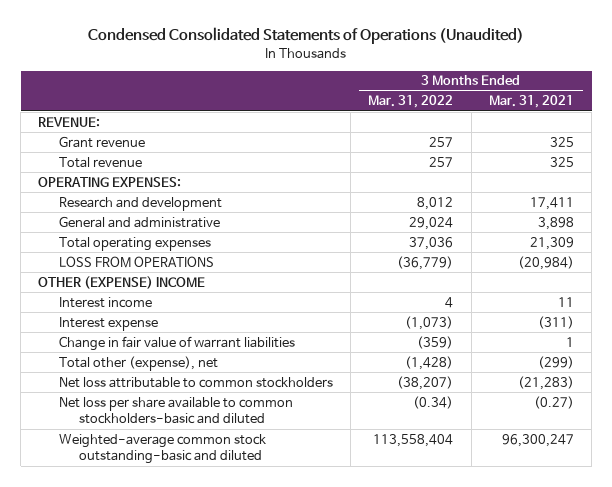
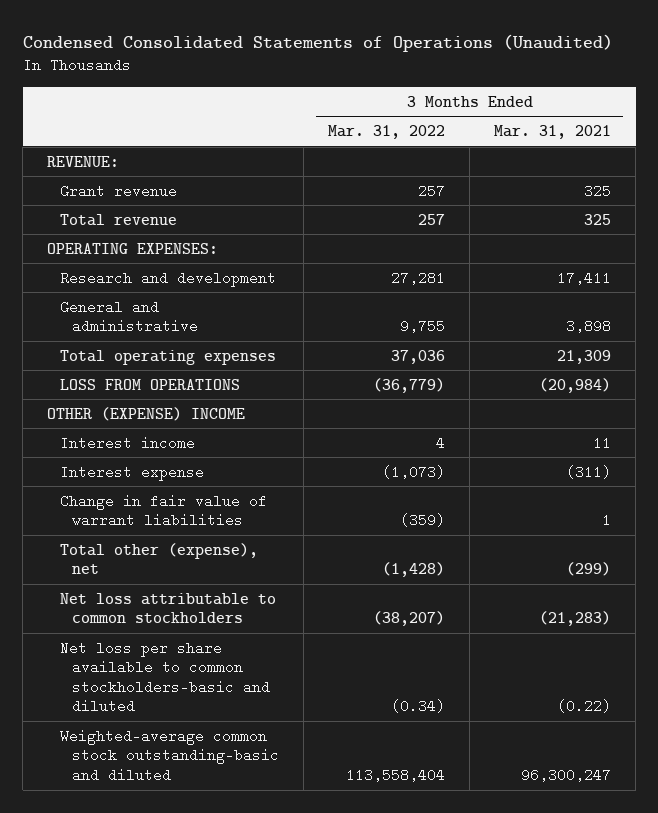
[417,196,454,210] 8,012 -> [391,270,446,285] 27,281
[409,216,454,230] 29,024 -> [400,319,446,334] 9,755
[534,395,575,409] (0.27) -> [557,699,612,714] (0.22)

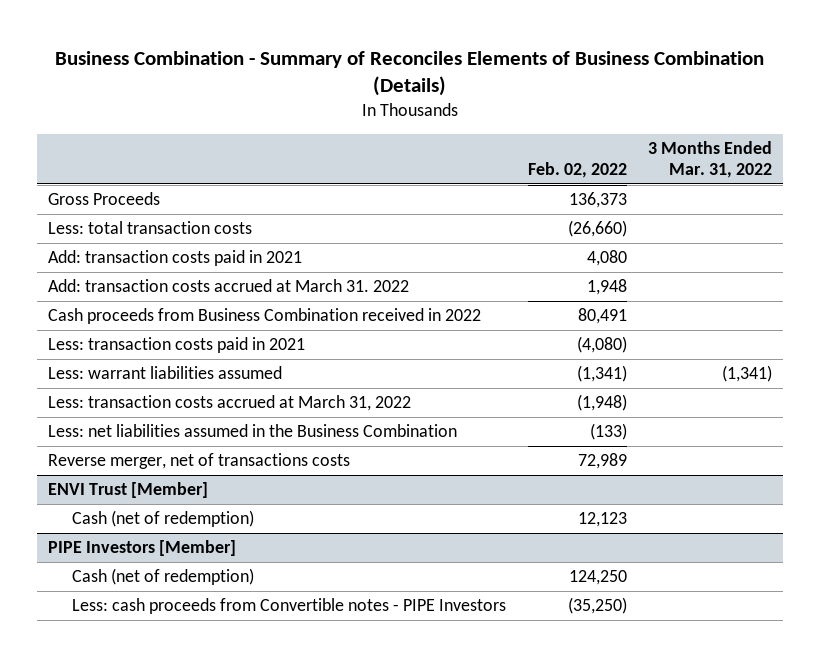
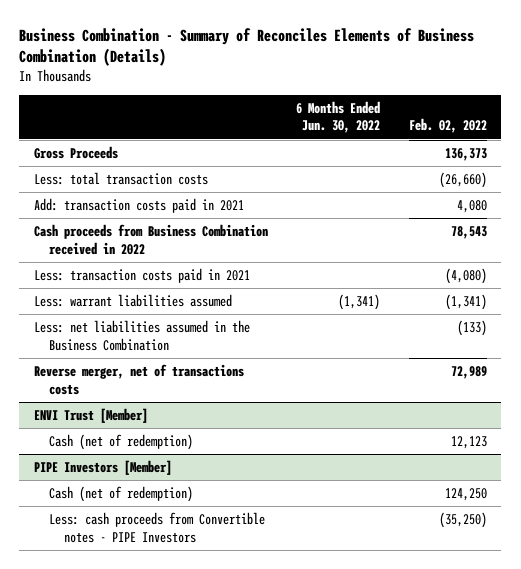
[648,141,773,179] 3 Months Ended Mar. 31, 2022 -> none
none -> [296,100,381,134] 6 Months Ended Jun. 30, 2022
[48,279,410,293] Add: transaction costs accrued at March 31. 2022 -> none
[577,308,627,325] 80,491 -> [450,225,487,239] 78,543
[48,395,412,412] Less: transaction costs accrued at March 31, 2022 -> none

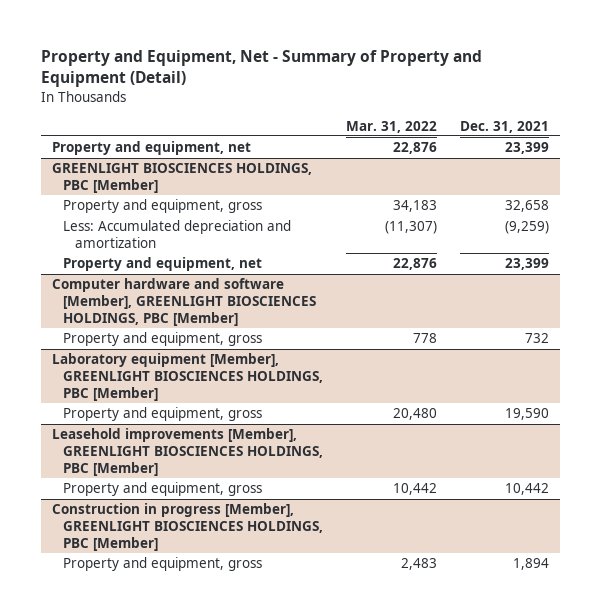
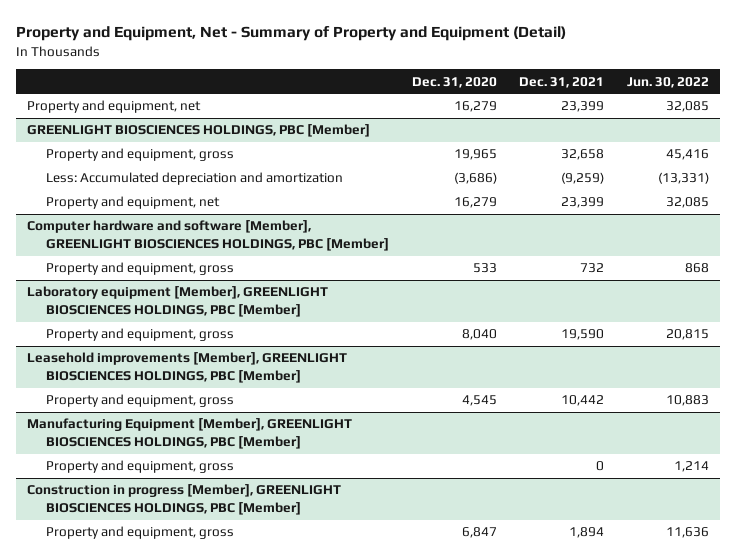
[345,120,437,133] Mar. 31, 2022 -> none
none -> [411,76,497,88] Dec. 31, 2020
none -> [626,76,709,88] Jun. 30, 2022
none -> [27,418,353,450] Manufacturing Equipment [Member], GREENLIGHT BIOSCIENCES HOLDINGS, PBC [Member]
none -> [46,460,235,474] Property and equipment, gross

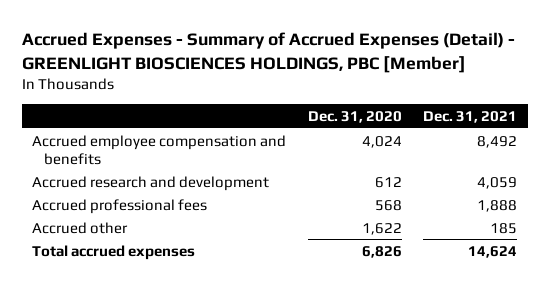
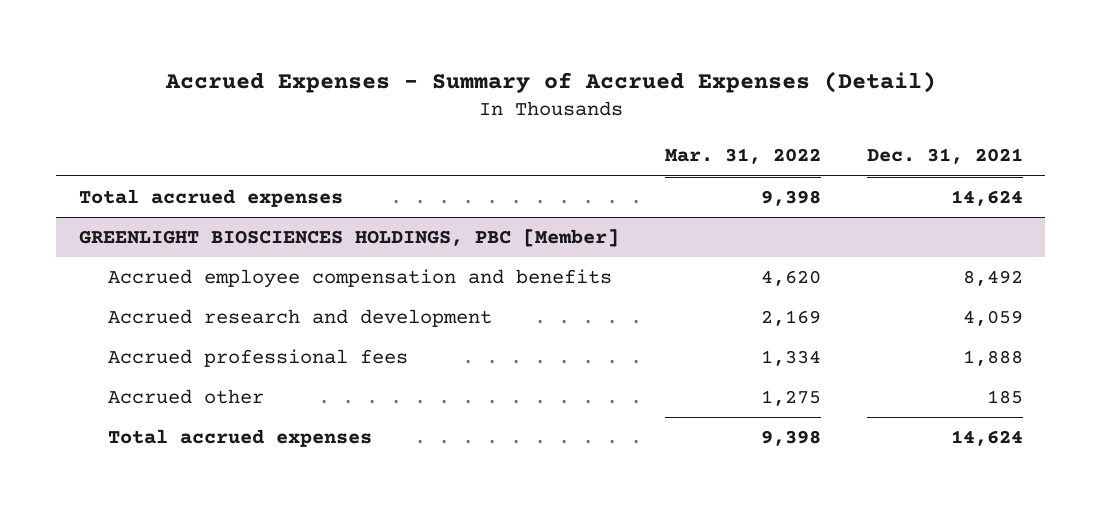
[21,32,515,73] Accrued Expenses - Summary of Accrued Expenses (Detail) - GREENLIGHT BIOSCIENCES HOLDINGS, PBC [Member] -> [164,70,936,93] Accrued Expenses - Summary of Accrued Expenses (Detail)
[307,110,402,123] Dec. 31, 2020 -> none
none -> [664,148,821,165] Mar. 31, 2022
none -> [78,189,343,208] Total accrued expenses
none -> [78,229,619,248] GREENLIGHT BIOSCIENCES HOLDINGS, PBC [Member]

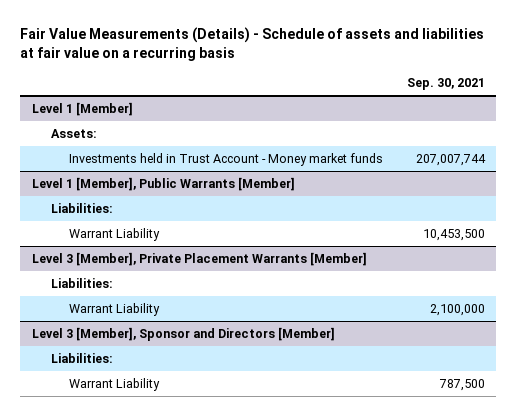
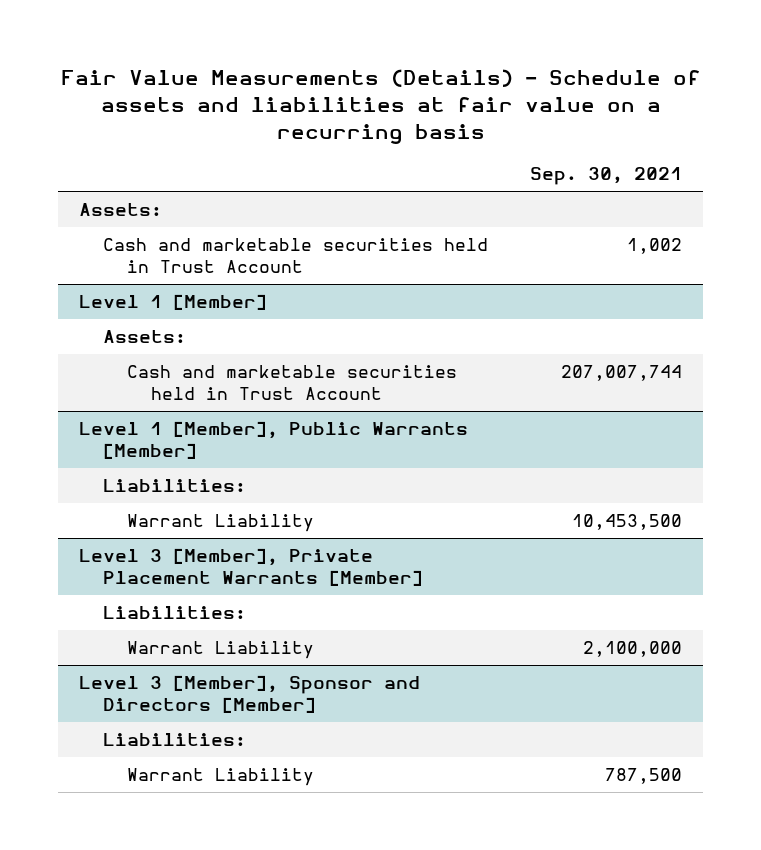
none -> [79,203,163,217] Assets:
none -> [103,238,489,274] Cash and marketable securities held in Trust Account
[69,152,384,166] Investments held in Trust Account - Money market funds -> [127,365,458,401] Cash and marketable securities held in Trust Account

